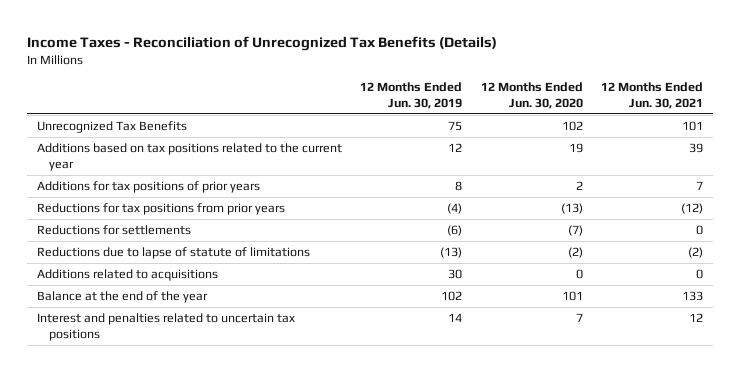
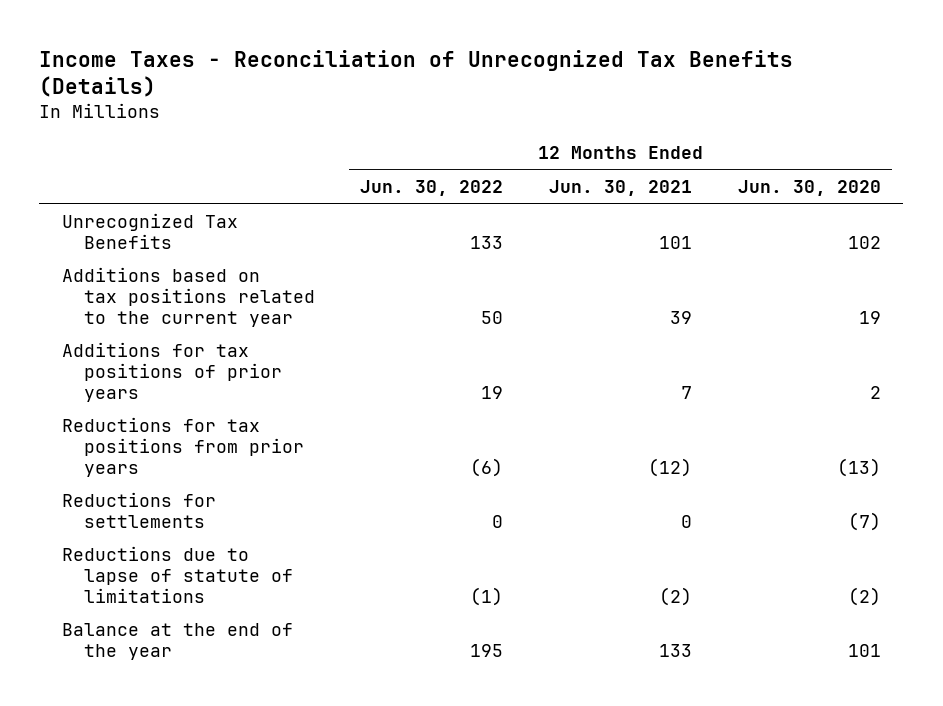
[360,81,463,109] 12 Months Ended Jun. 30, 2019 -> none
none -> [360,180,504,197] Jun. 30, 2022
[36,268,218,281] Additions related to acquisitions -> none
[36,312,295,341] Interest and penalties related to uncertain tax positions -> none

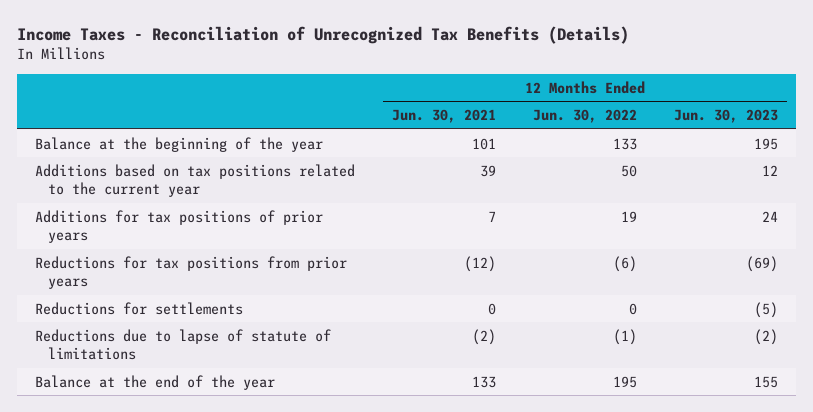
[737,180,881,197] Jun. 30, 2020 -> none
none -> [673,108,778,123] Jun. 30, 2023
[61,213,238,249] Unrecognized Tax Benefits -> [35,136,324,152] Balance at the beginning of the year

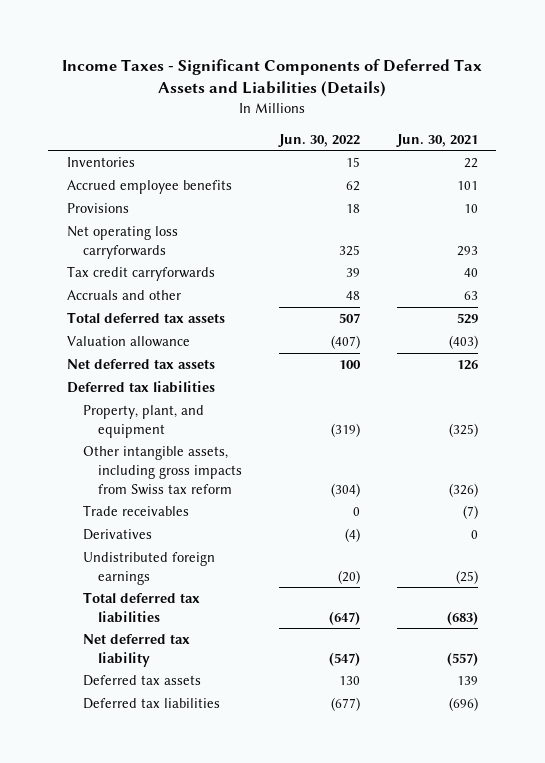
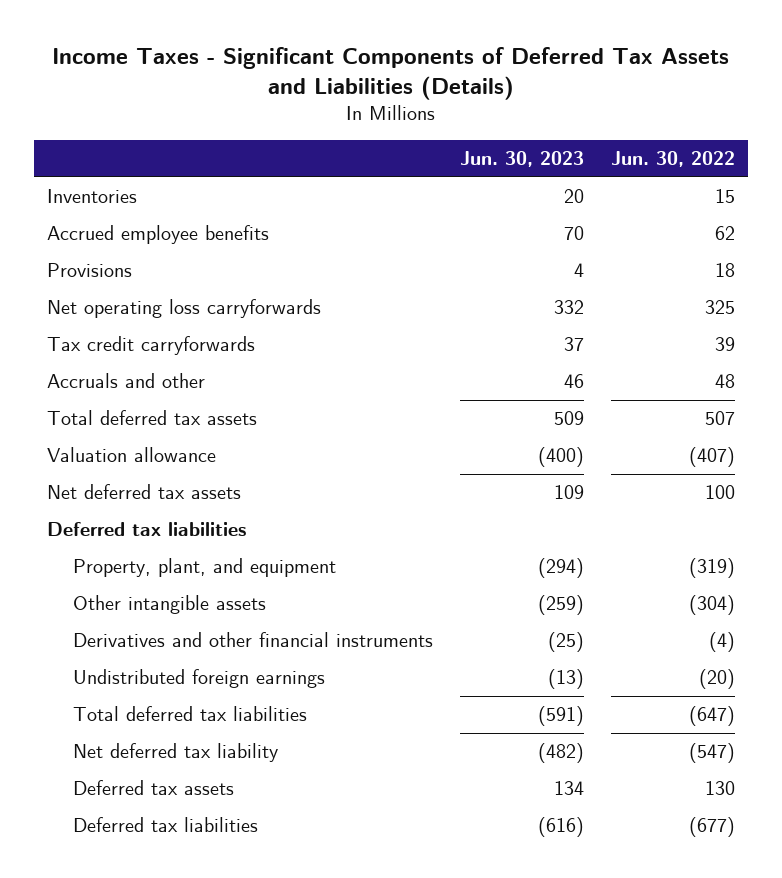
[395,133,478,147] Jun. 30, 2021 -> none
none -> [459,151,584,168] Jun. 30, 2023
[82,505,189,517] Trade receivables -> none
[82,446,243,495] Other intangible assets, including gross impacts from Swiss tax reform -> [72,595,266,615] Other intangible assets
[82,529,152,541] Derivatives -> [72,632,433,648] Derivatives and other financial instruments

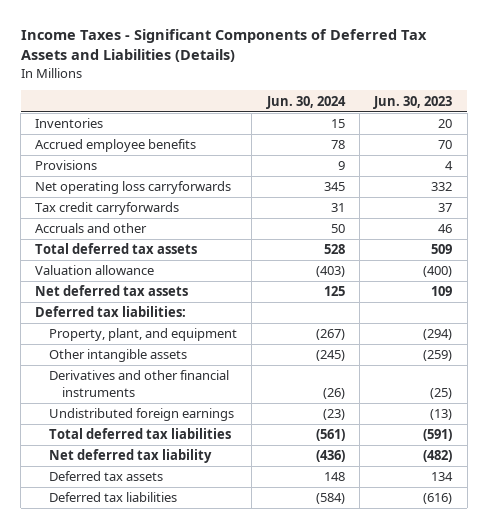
[610,151,735,168] Jun. 30, 2022 -> none
none -> [265,95,346,109] Jun. 30, 2024
[47,522,247,537] Deferred tax liabilities -> [35,306,187,318] Deferred tax liabilities:

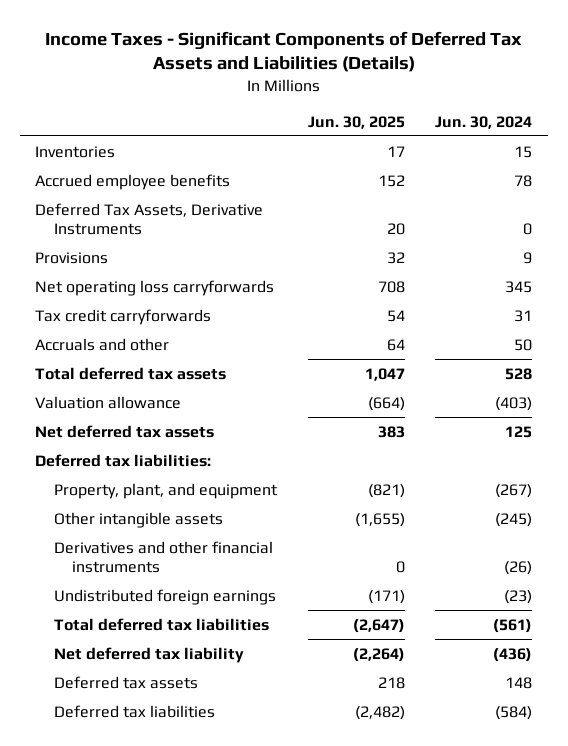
[373,95,453,109] Jun. 30, 2023 -> none
none -> [307,115,405,129] Jun. 30, 2025
none -> [35,202,264,235] Deferred Tax Assets, Derivative Instruments

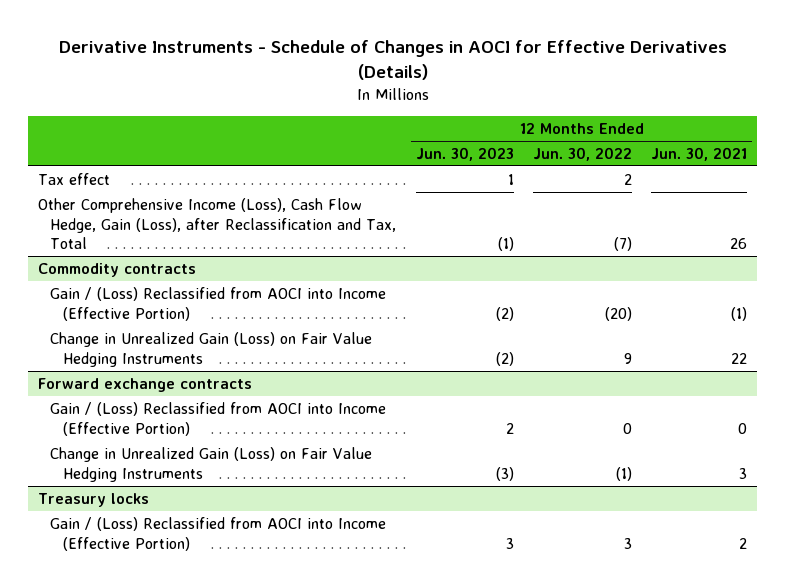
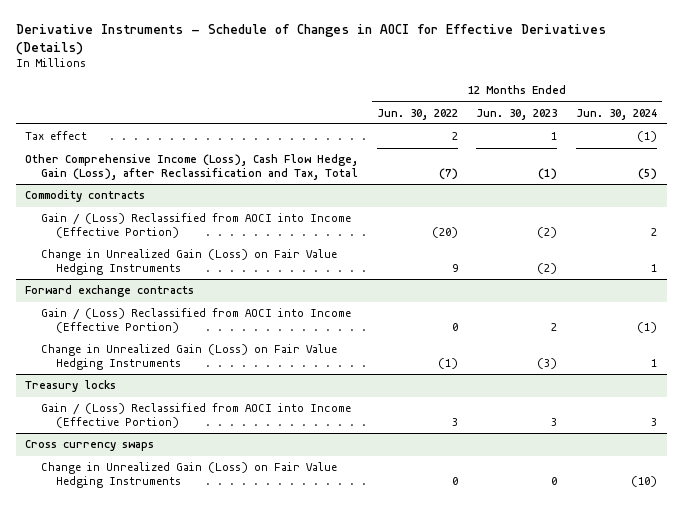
[651,147,748,162] Jun. 30, 2021 -> none
none -> [576,108,658,120] Jun. 30, 2024
none -> [24,440,154,452] Cross currency swaps
none -> [40,462,337,488] Change in Unrealized Gain (Loss) on Fair Value Hedging Instruments

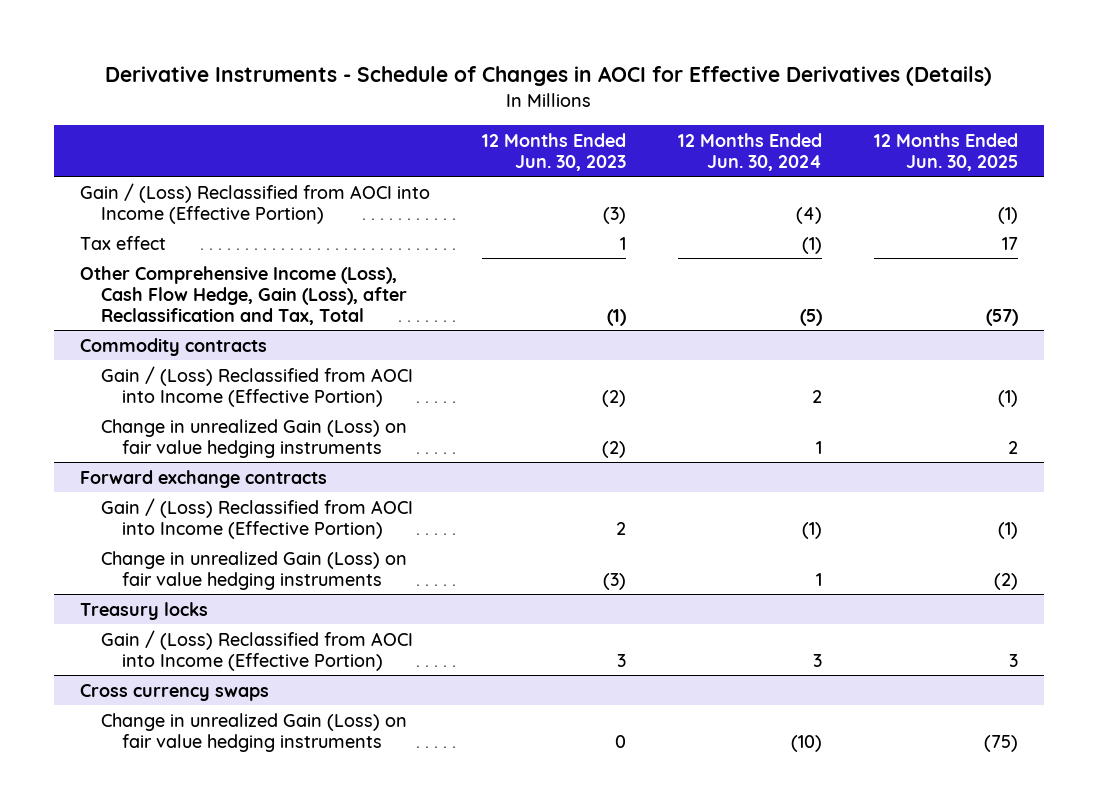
[376,108,458,120] Jun. 30, 2022 -> none
none -> [873,132,1018,171] 12 Months Ended Jun. 30, 2025
none -> [80,182,431,224] Gain / (Loss) Reclassified from AOCI into Income (Effective Portion)
[40,249,337,275] Change in Unrealized Gain (Loss) on Fair Value Hedging Instruments -> [100,418,407,458] Change in unrealized Gain (Loss) on fair value hedging instruments
[40,344,337,370] Change in Unrealized Gain (Loss) on Fair Value Hedging Instruments -> [100,550,407,590] Change in unrealized Gain (Loss) on fair value hedging instruments
[40,462,337,488] Change in Unrealized Gain (Loss) on Fair Value Hedging Instruments -> [100,712,407,752] Change in unrealized Gain (Loss) on fair value hedging instruments

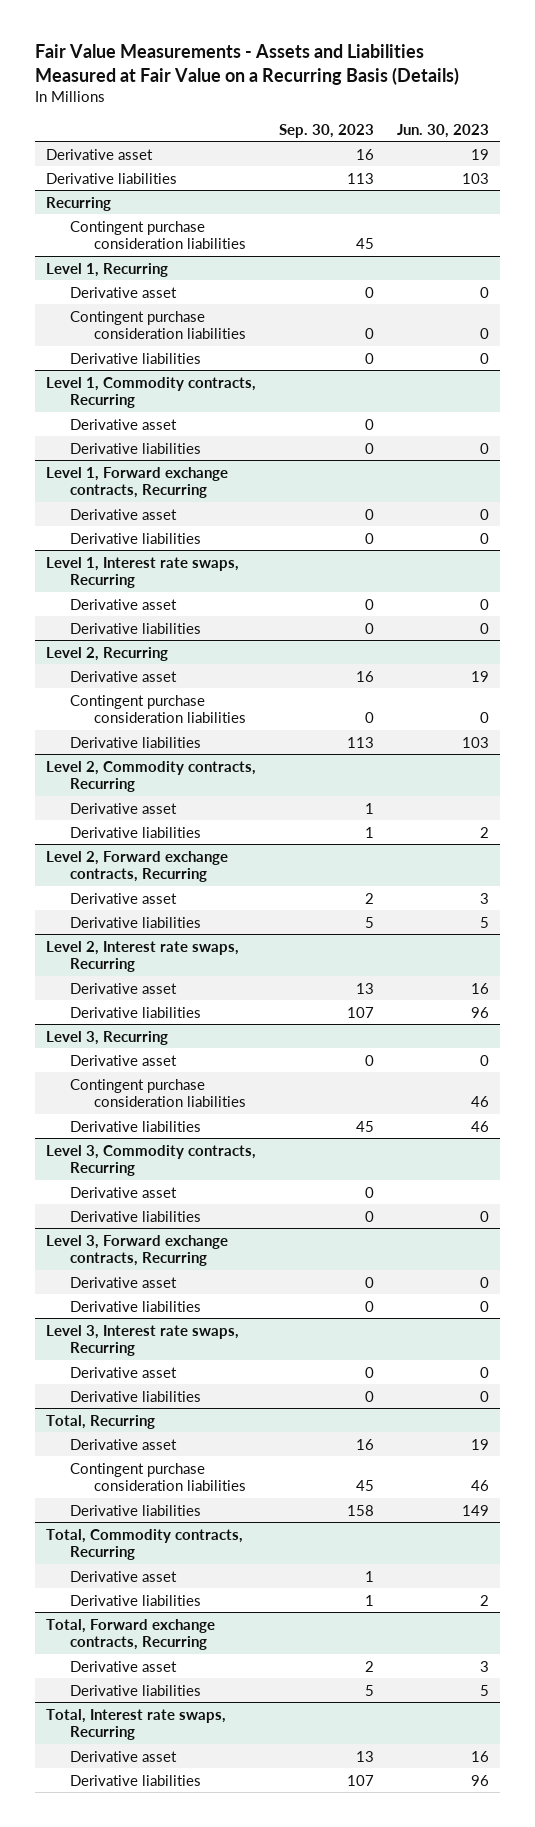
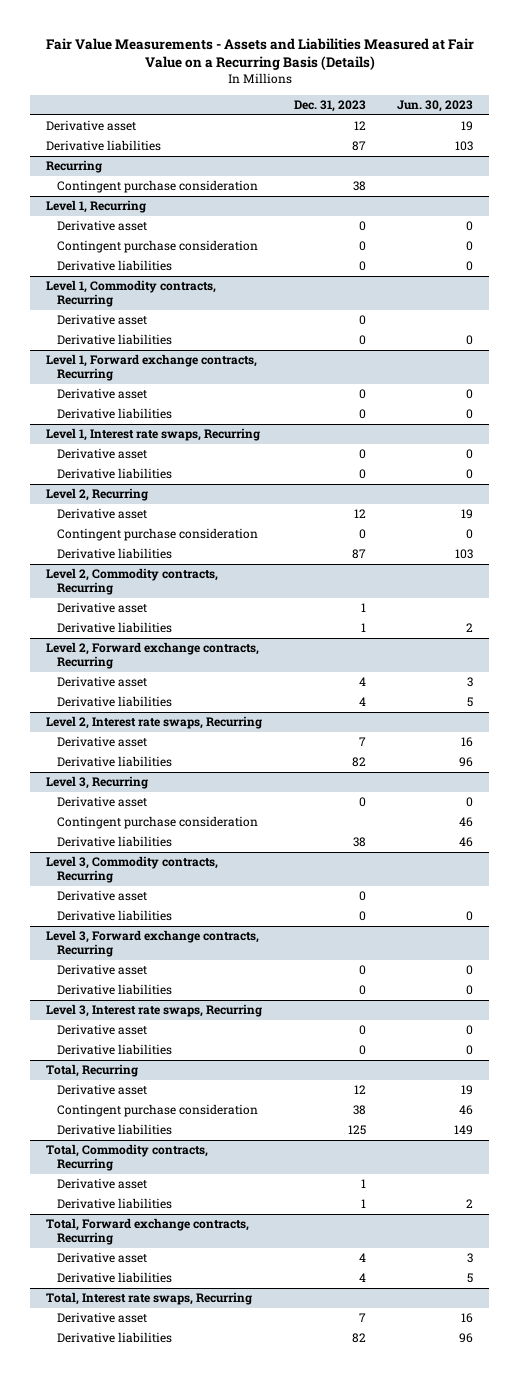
[279,123,375,138] Sep. 30, 2023 -> none
none -> [293,99,366,112] Dec. 31, 2023
[69,220,246,250] Contingent purchase consideration liabilities -> [56,180,258,194] Contingent purchase consideration
[69,310,246,340] Contingent purchase consideration liabilities -> [56,240,258,254] Contingent purchase consideration
[69,694,246,724] Contingent purchase consideration liabilities -> [56,528,258,542] Contingent purchase consideration
[69,1078,246,1108] Contingent purchase consideration liabilities -> [56,816,258,830] Contingent purchase consideration
[69,1462,246,1492] Contingent purchase consideration liabilities -> [56,1104,258,1118] Contingent purchase consideration

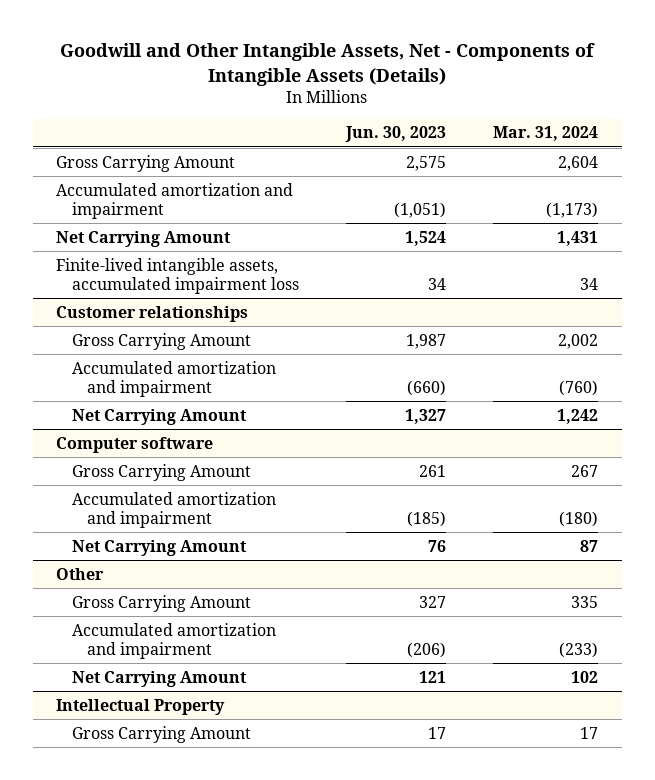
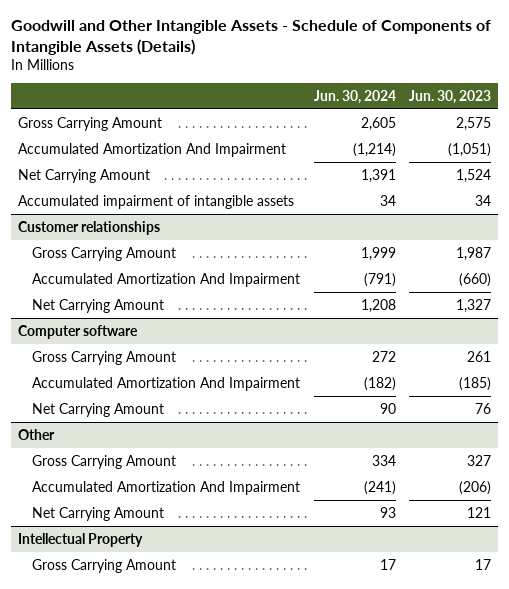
[60,43,596,86] Goodwill and Other Intangible Assets, Net - Components of Intangible Assets (Details) -> [10,20,491,55] Goodwill and Other Intangible Assets - Schedule of Components of Intangible Assets (Details)
[493,126,599,142] Mar. 31, 2024 -> none
none -> [313,89,396,104] Jun. 30, 2024
[56,182,294,220] Accumulated amortization and impairment -> [17,142,286,157] Accumulated Amortization And Impairment
[56,257,299,295] Finite-lived intangible assets, accumulated impairment loss -> [17,194,294,209] Accumulated impairment of intangible assets
[71,360,276,398] Accumulated amortization and impairment -> [31,272,300,287] Accumulated Amortization And Impairment
[71,491,276,529] Accumulated amortization and impairment -> [31,376,300,391] Accumulated Amortization And Impairment
[71,622,276,660] Accumulated amortization and impairment -> [31,480,300,495] Accumulated Amortization And Impairment

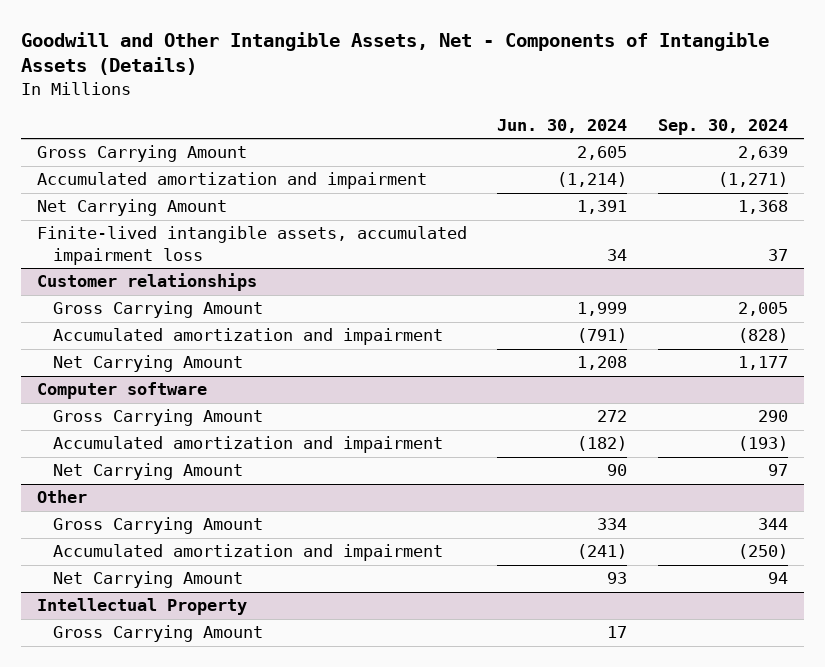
[10,20,491,55] Goodwill and Other Intangible Assets - Schedule of Components of Intangible Assets (Details) -> [21,31,770,76] Goodwill and Other Intangible Assets, Net - Components of Intangible Assets (Details)
[409,89,492,104] Jun. 30, 2023 -> none
none -> [658,118,789,135] Sep. 30, 2024
[17,142,286,157] Accumulated Amortization And Impairment -> [36,172,427,190] Accumulated amortization and impairment
[17,194,294,209] Accumulated impairment of intangible assets -> [36,226,467,265] Finite-lived intangible assets, accumulated impairment loss
[31,272,300,287] Accumulated Amortization And Impairment -> [53,328,444,346] Accumulated amortization and impairment
[31,376,300,391] Accumulated Amortization And Impairment -> [53,436,444,454] Accumulated amortization and impairment
[31,480,300,495] Accumulated Amortization And Impairment -> [53,544,444,562] Accumulated amortization and impairment

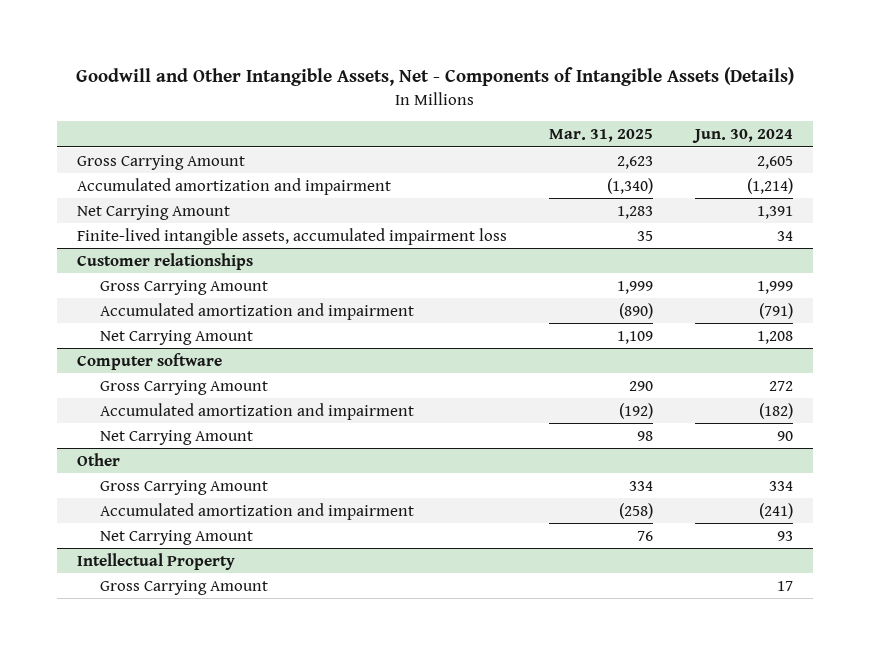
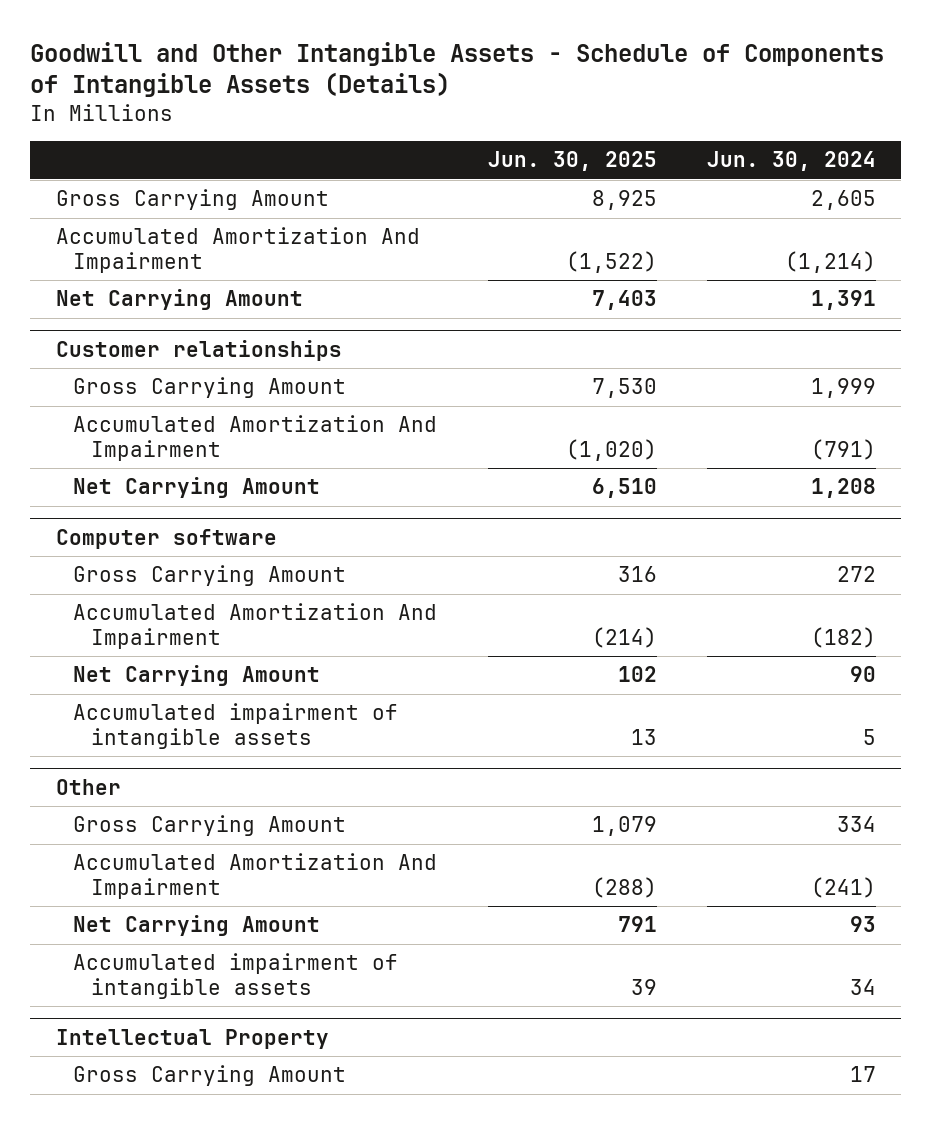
[76,67,795,87] Goodwill and Other Intangible Assets, Net - Components of Intangible Assets (Details) -> [30,41,885,98] Goodwill and Other Intangible Assets - Schedule of Components of Intangible Assets (Details)
[549,129,654,143] Mar. 31, 2025 -> none
none -> [487,151,657,172] Jun. 30, 2025
[77,177,392,195] Accumulated amortization and impairment -> [55,227,420,273] Accumulated Amortization And Impairment
[77,227,508,245] Finite-lived intangible assets, accumulated impairment loss -> none
[100,302,415,320] Accumulated amortization and impairment -> [73,415,438,461] Accumulated Amortization And Impairment
[100,402,415,420] Accumulated amortization and impairment -> [73,603,438,649] Accumulated Amortization And Impairment
none -> [73,703,399,749] Accumulated impairment of intangible assets
[100,502,415,520] Accumulated amortization and impairment -> [73,853,438,899] Accumulated Amortization And Impairment
none -> [73,953,399,999] Accumulated impairment of intangible assets

